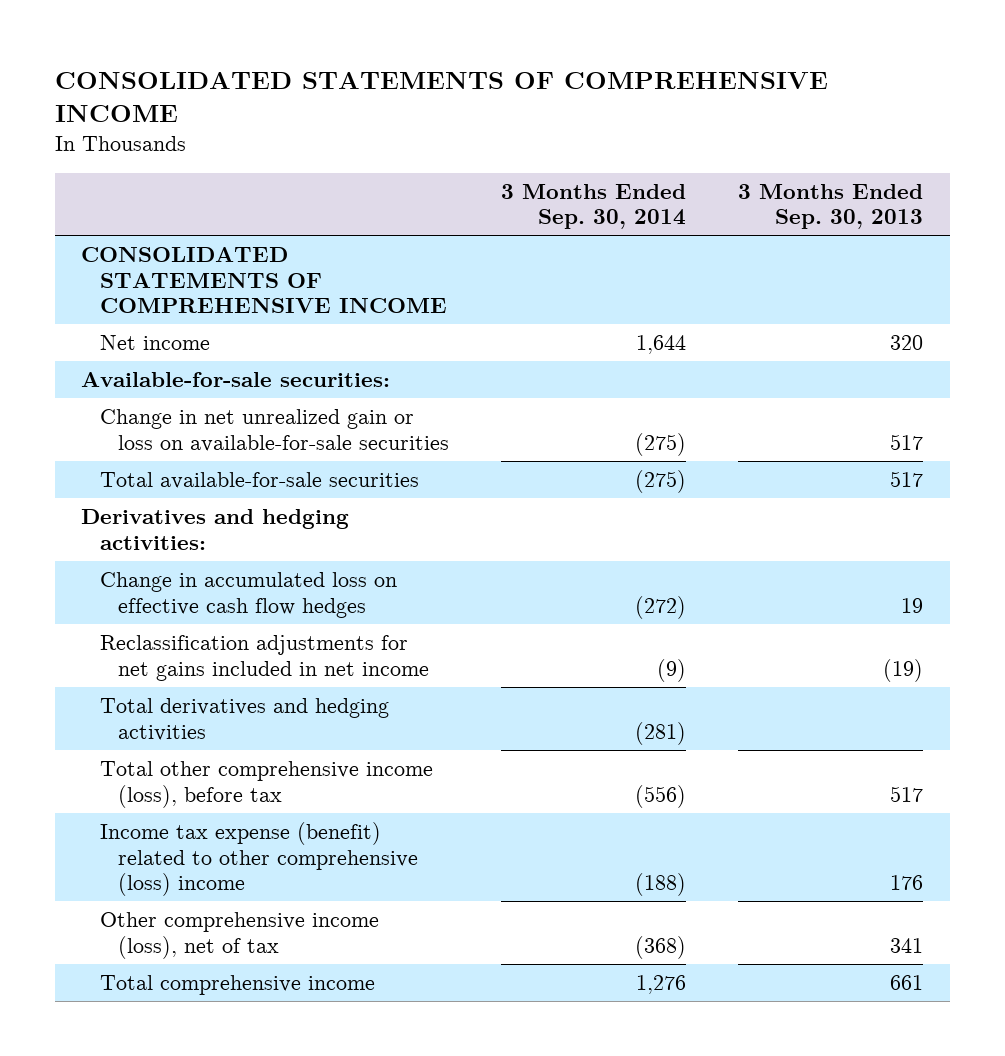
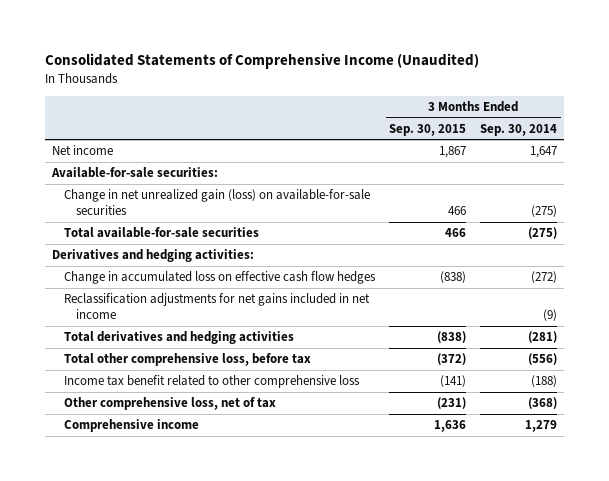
[55,71,829,123] CONSOLIDATED STATEMENTS OF COMPREHENSIVE INCOME -> [44,53,479,70] Consolidated Statements of Comprehensive Income (Unaudited)
[738,183,924,230] 3 Months Ended Sep. 30, 2013 -> none
none -> [389,123,467,136] Sep. 30, 2015
[81,247,447,313] CONSOLIDATED STATEMENTS OF COMPREHENSIVE INCOME -> none
[636,335,687,355] 1,644 -> [530,146,558,159] 1,647
[99,409,449,452] Change in net unrealized gain or loss on available-for-sale securities -> [63,189,370,216] Change in net unrealized gain (loss) on available-for-sale securities
[99,761,433,808] Total other comprehensive income (loss), before tax -> [63,353,311,367] Total other comprehensive loss, before tax
[99,822,418,896] Income tax expense (benefit) related to other comprehensive (loss) income -> [63,375,360,389] Income tax benefit related to other comprehensive loss
[99,912,379,959] Other comprehensive income (loss), net of tax -> [63,397,276,411] Other comprehensive loss, net of tax
[99,975,375,996] Total comprehensive income -> [63,419,199,433] Comprehensive income
[636,975,687,995] 1,276 -> [525,420,558,433] 1,279

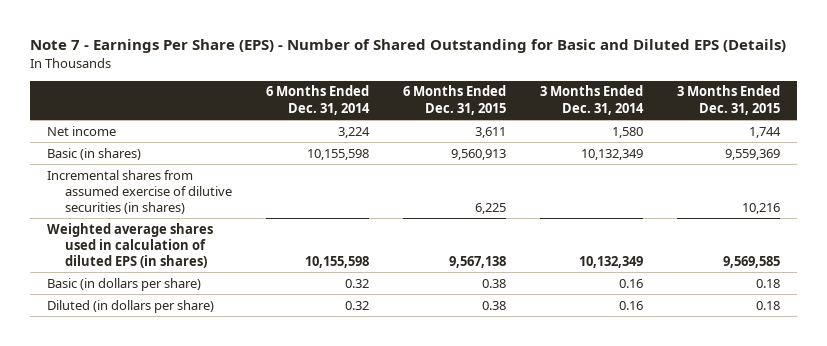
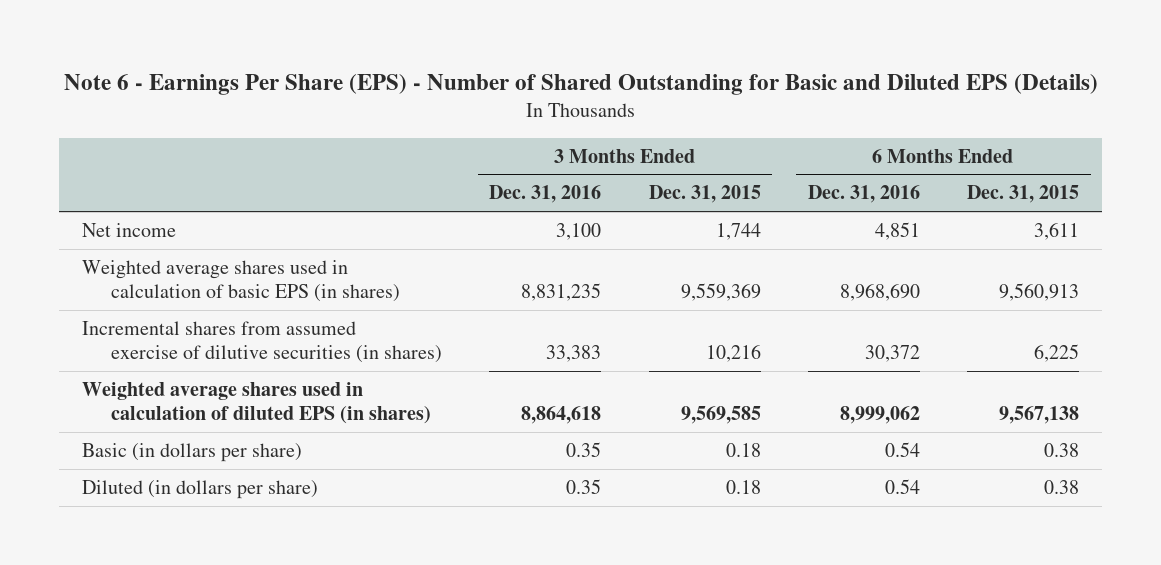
[29,39,786,54] Note 7 - Earnings Per Share (EPS) - Number of Shared Outstanding for Basic and Diluted EPS (Details) -> [63,74,1098,96] Note 6 - Earnings Per Share (EPS) - Number of Shared Outstanding for Basic and Diluted EPS (Details)
[265,85,370,115] 6 Months Ended Dec. 31, 2014 -> none
[539,85,644,115] 3 Months Ended Dec. 31, 2014 -> none
none -> [489,185,602,204] Dec. 31, 2016
none -> [807,185,920,204] Dec. 31, 2016
[46,147,141,160] Basic (in shares) -> [82,260,401,303] Weighted average shares used in calculation of basic EPS (in shares)

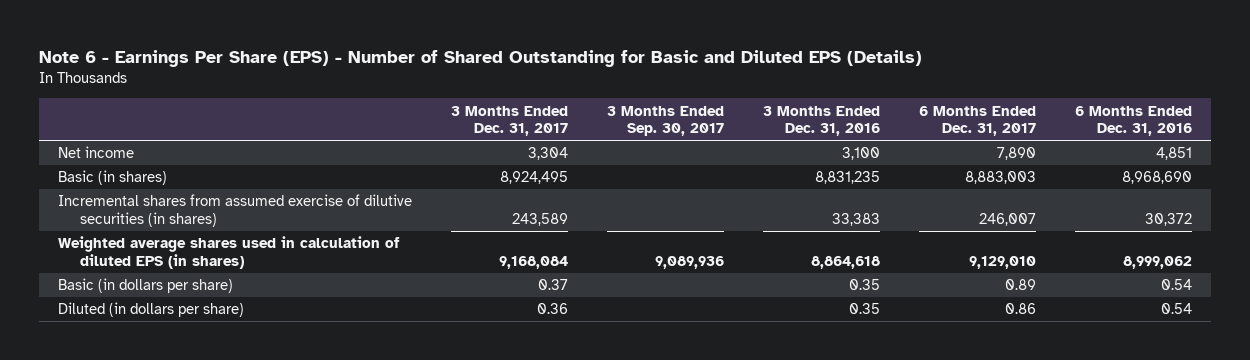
[648,185,761,204] Dec. 31, 2015 -> none
[966,185,1079,204] Dec. 31, 2015 -> none
none -> [451,105,569,137] 3 Months Ended Dec. 31, 2017
none -> [607,105,725,137] 3 Months Ended Sep. 30, 2017
none -> [918,105,1036,137] 6 Months Ended Dec. 31, 2017
[82,260,401,303] Weighted average shares used in calculation of basic EPS (in shares) -> [58,170,168,186] Basic (in shares)

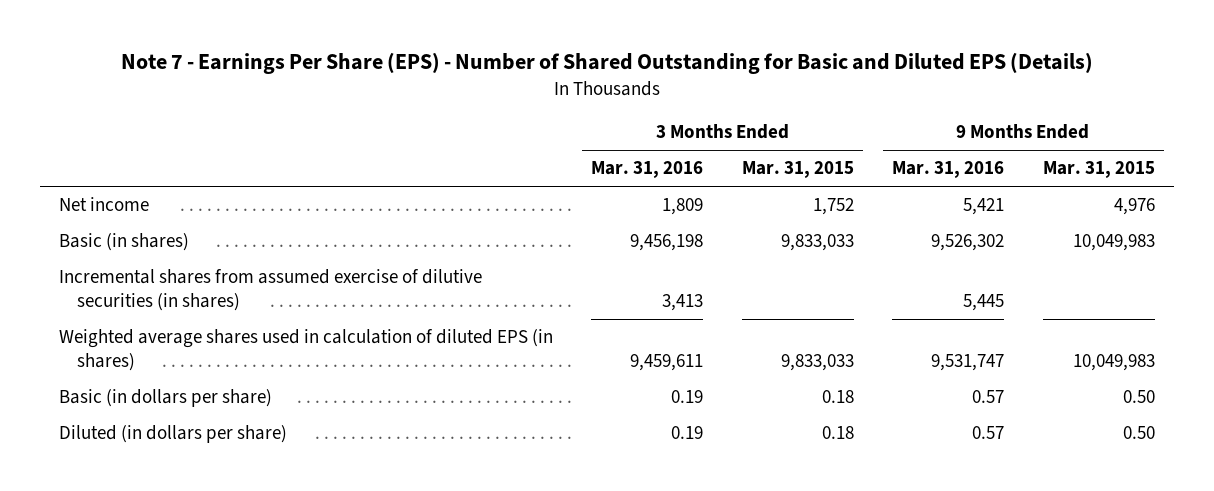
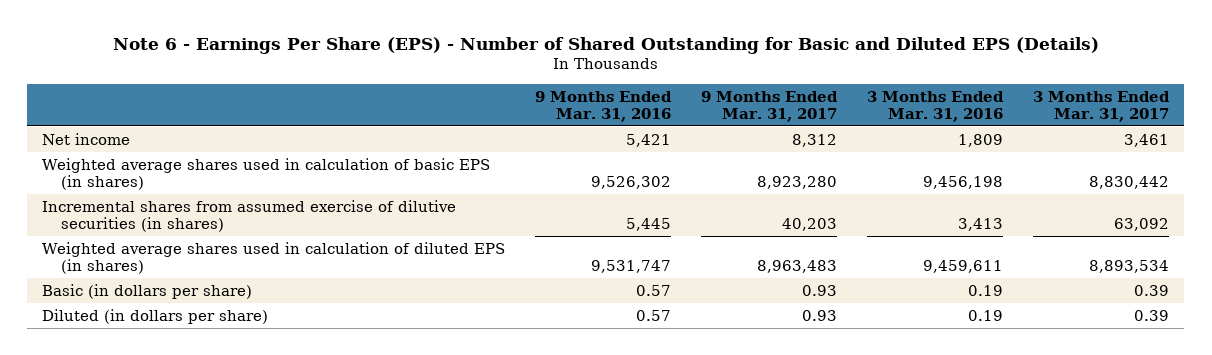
[120,52,1093,75] Note 7 - Earnings Per Share (EPS) - Number of Shared Outstanding for Basic and Diluted EPS (Details) -> [112,36,1099,54] Note 6 - Earnings Per Share (EPS) - Number of Shared Outstanding for Basic and Diluted EPS (Details)
[741,161,854,179] Mar. 31, 2015 -> none
[1042,161,1155,179] Mar. 31, 2015 -> none
none -> [701,90,839,122] 9 Months Ended Mar. 31, 2017
none -> [1033,90,1171,122] 3 Months Ended Mar. 31, 2017
[58,233,189,252] Basic (in shares) -> [42,157,491,190] Weighted average shares used in calculation of basic EPS (in shares)

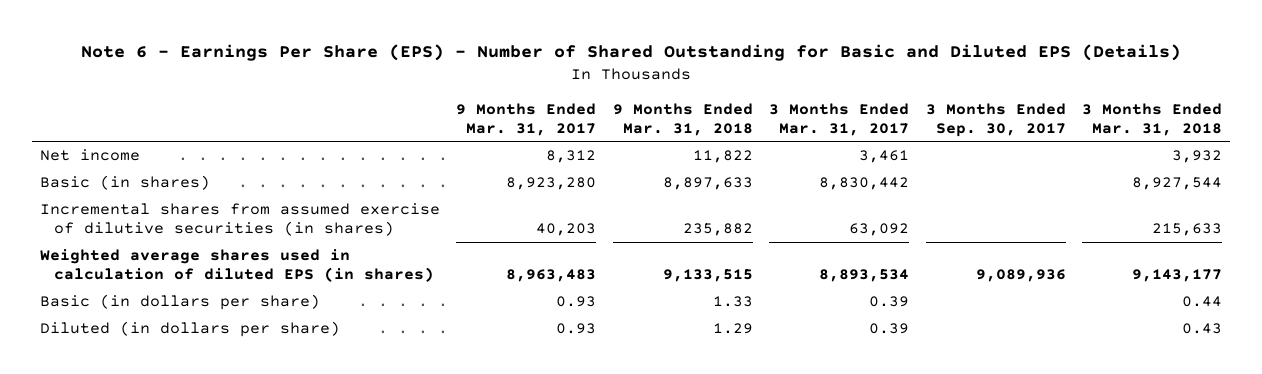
[535,90,673,122] 9 Months Ended Mar. 31, 2016 -> none
[867,90,1005,122] 3 Months Ended Mar. 31, 2016 -> none
none -> [612,102,753,136] 9 Months Ended Mar. 31, 2018
none -> [925,102,1066,137] 3 Months Ended Sep. 30, 2017
none -> [1082,102,1223,136] 3 Months Ended Mar. 31, 2018
[42,157,491,190] Weighted average shares used in calculation of basic EPS (in shares) -> [40,175,211,191] Basic (in shares)

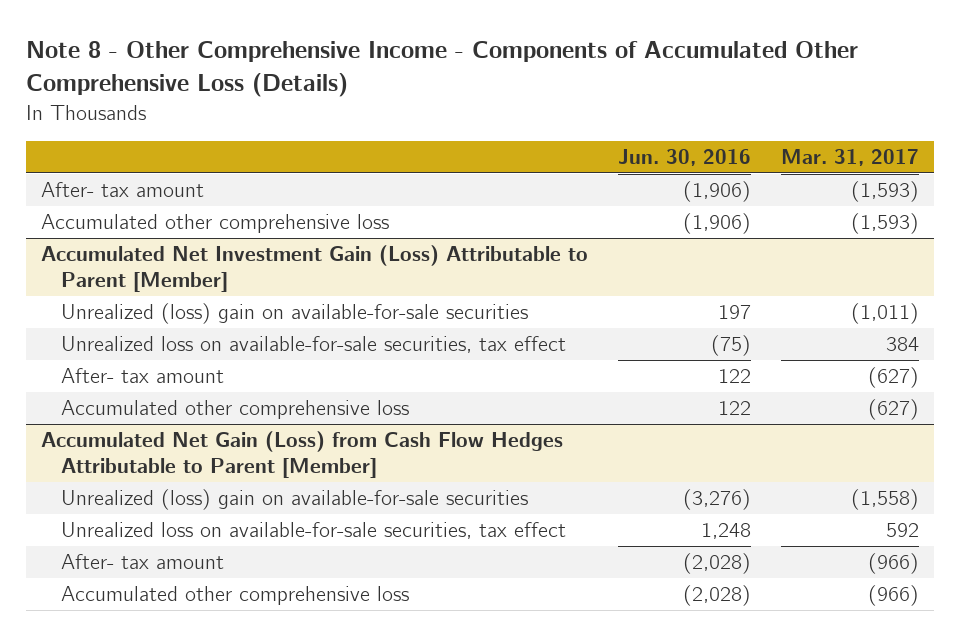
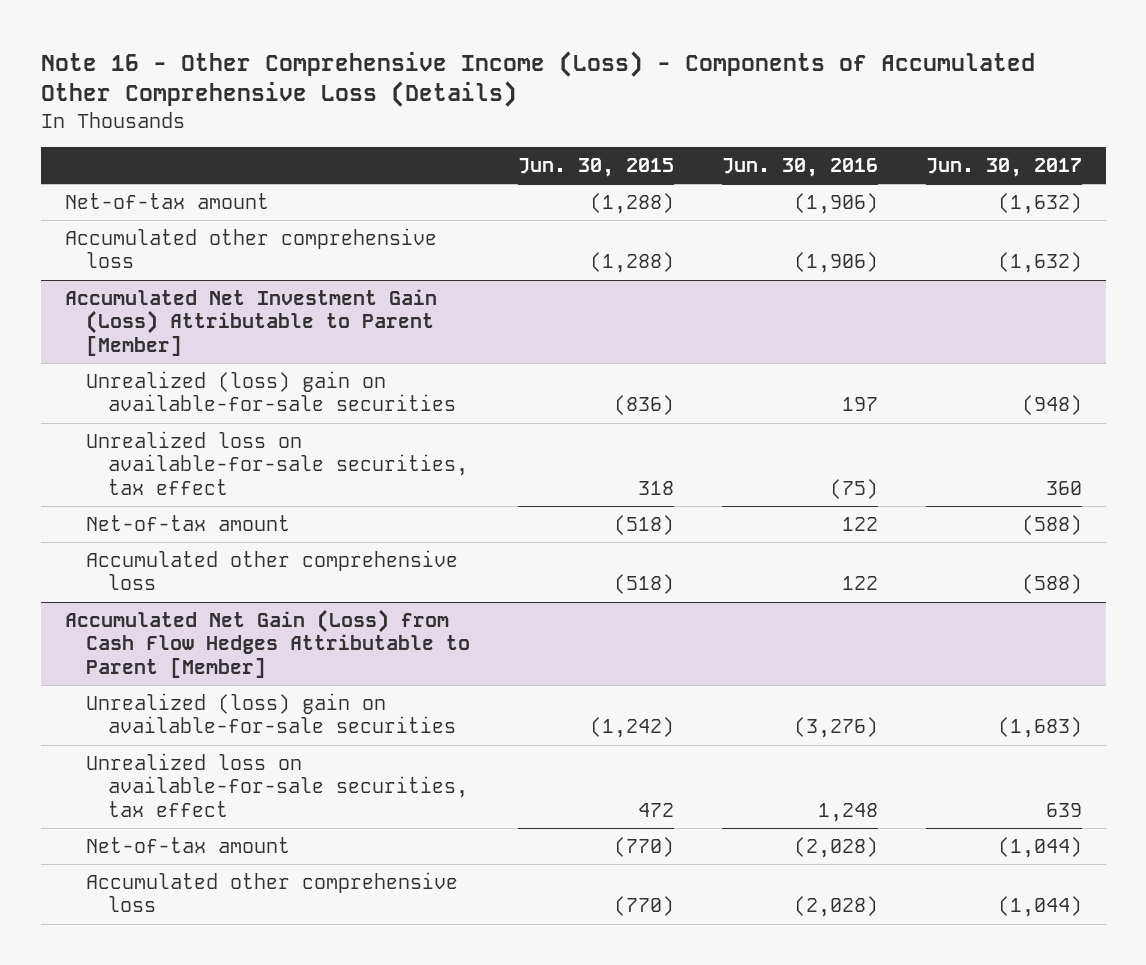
[25,41,858,98] Note 8 - Other Comprehensive Income - Components of Accumulated Other Comprehensive Loss (Details) -> [40,51,1035,108] Note 16 - Other Comprehensive Income (Loss) - Components of Accumulated Other Comprehensive Loss (Details)
[780,149,919,167] Mar. 31, 2017 -> none
none -> [518,157,675,177] Jun. 30, 2015
none -> [925,157,1082,177] Jun. 30, 2017
[40,182,204,198] After- tax amount -> [64,192,269,209] Net-of-tax amount
[61,368,225,384] After- tax amount -> [86,514,291,531] Net-of-tax amount
[61,554,225,570] After- tax amount -> [86,836,291,853] Net-of-tax amount

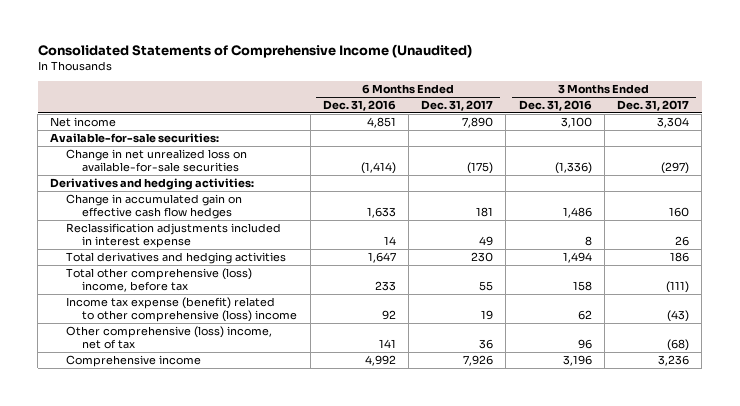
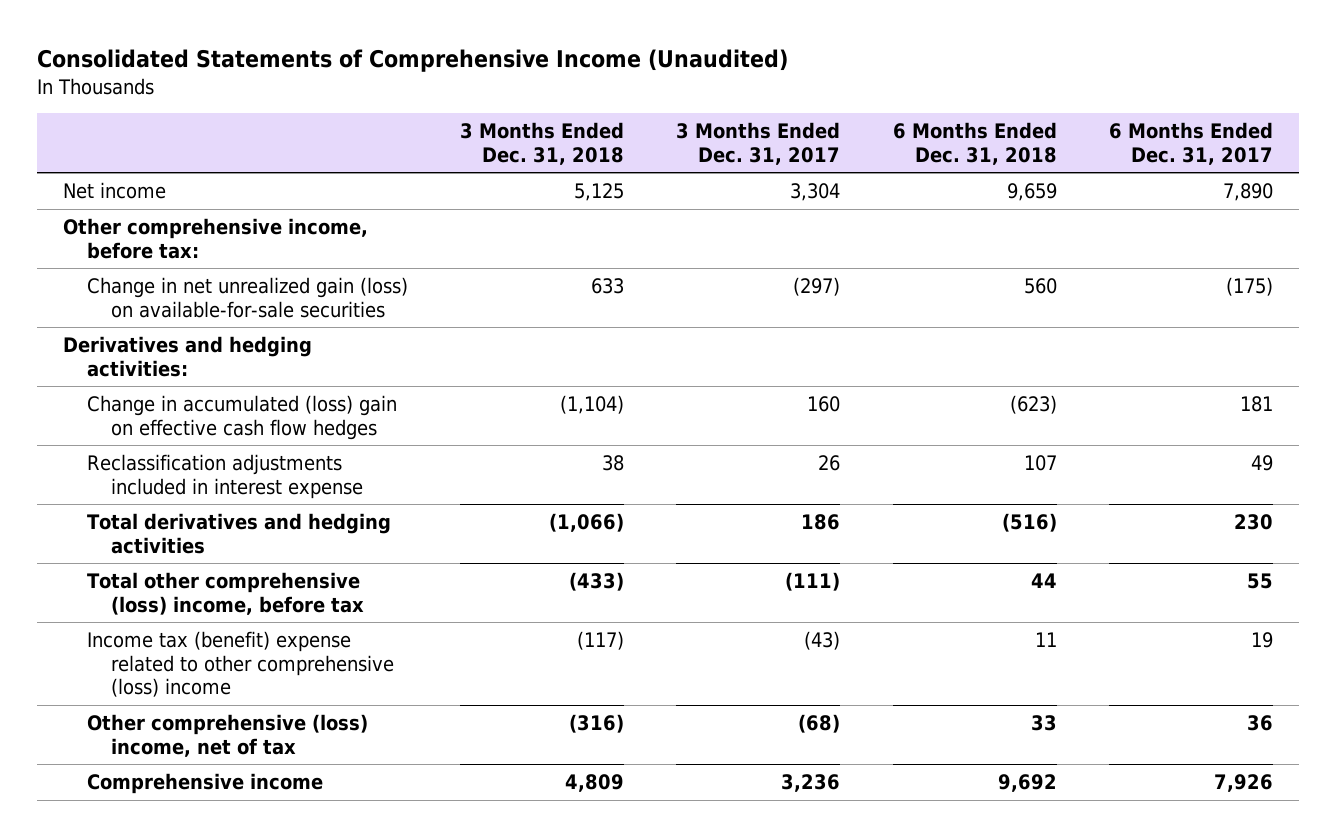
[322,100,396,112] Dec. 31, 2016 -> none
[518,100,592,112] Dec. 31, 2016 -> none
none -> [460,122,625,165] 3 Months Ended Dec. 31, 2018
none -> [892,122,1057,165] 6 Months Ended Dec. 31, 2018
[50,132,220,143] Available-for-sale securities: -> none
none -> [63,217,369,259] Other comprehensive income, before tax:
[66,148,248,173] Change in net unrealized loss on available-for-sale securities -> [87,276,409,318] Change in net unrealized gain (loss) on available-for-sale securities
[66,193,243,220] Change in accumulated gain on effective cash flow hedges -> [87,394,398,440] Change in accumulated (loss) gain on effective cash flow hedges
[66,296,298,323] Income tax expense (benefit) related to other comprehensive (loss) income -> [87,630,394,698] Income tax (benefit) expense related to other comprehensive (loss) income

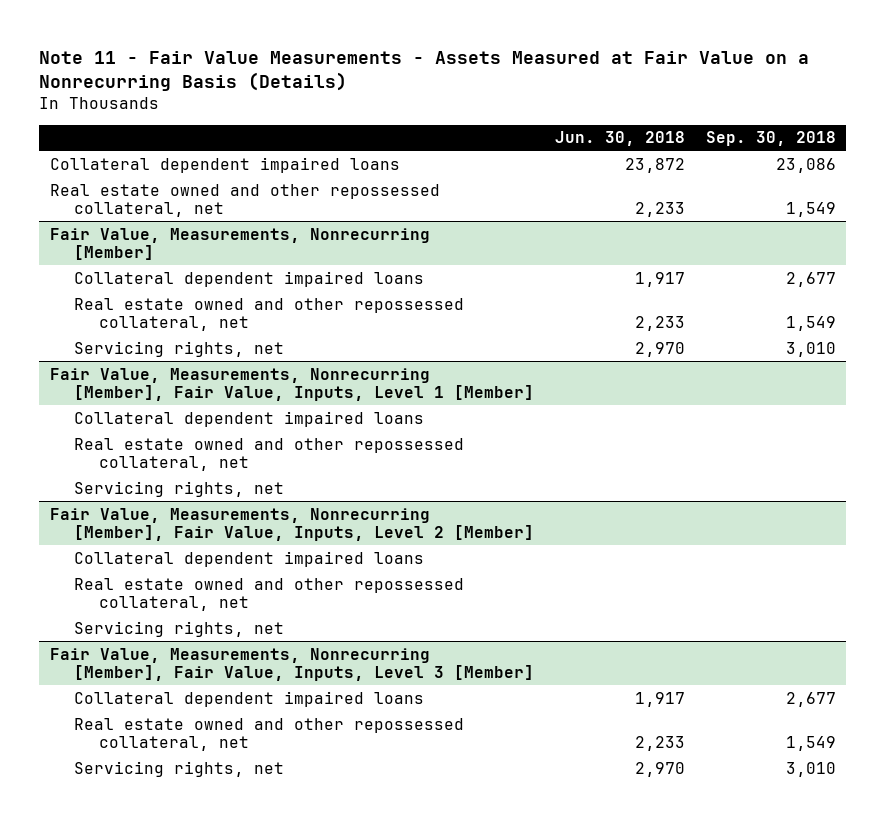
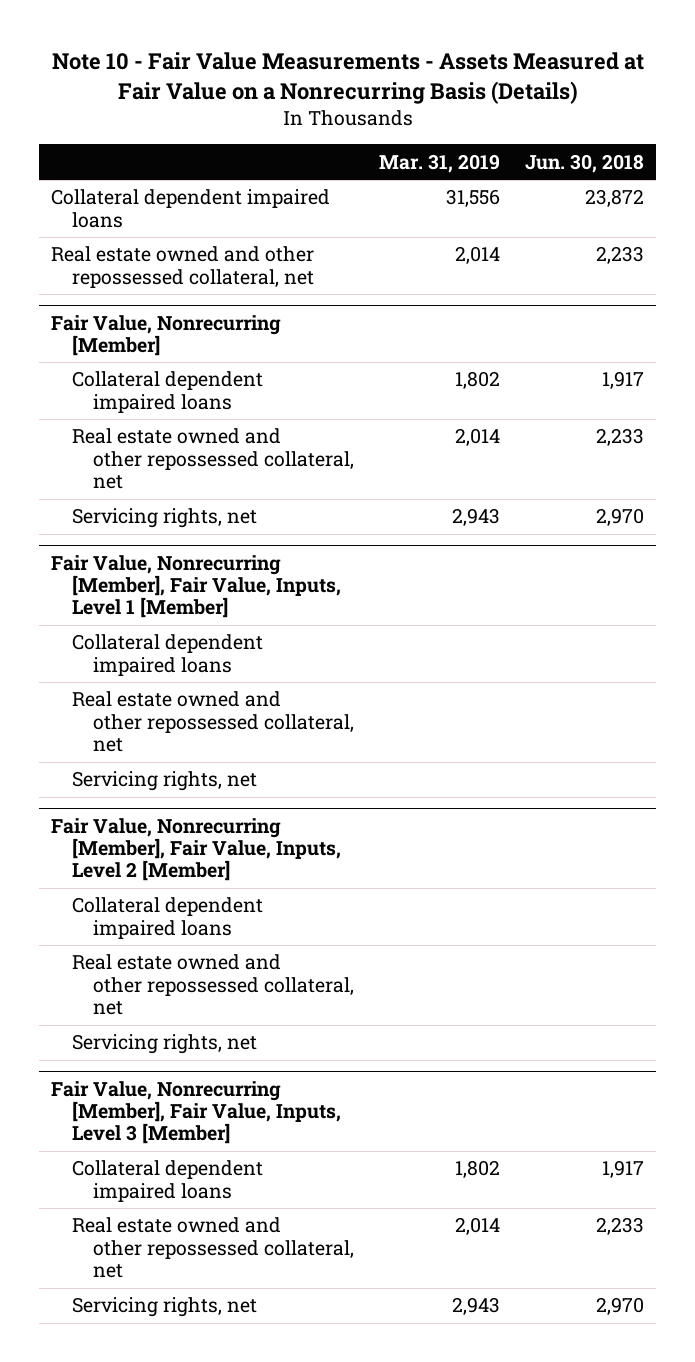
[39,50,810,91] Note 11 - Fair Value Measurements - Assets Measured at Fair Value on a Nonrecurring Basis (Details) -> [51,52,644,105] Note 10 - Fair Value Measurements - Assets Measured at Fair Value on a Nonrecurring Basis (Details)
[705,131,836,147] Sep. 30, 2018 -> none
none -> [378,153,500,173] Mar. 31, 2019
[49,227,430,260] Fair Value, Measurements, Nonrecurring [Member] -> [51,314,282,357] Fair Value, Nonrecurring [Member]
[49,367,535,401] Fair Value, Measurements, Nonrecurring [Member], Fair Value, Inputs, Level 1 [Member] -> [51,554,342,619] Fair Value, Nonrecurring [Member], Fair Value, Inputs, Level 1 [Member]
[49,507,535,541] Fair Value, Measurements, Nonrecurring [Member], Fair Value, Inputs, Level 2 [Member] -> [51,817,342,882] Fair Value, Nonrecurring [Member], Fair Value, Inputs, Level 2 [Member]
[49,647,535,681] Fair Value, Measurements, Nonrecurring [Member], Fair Value, Inputs, Level 3 [Member] -> [51,1080,342,1145] Fair Value, Nonrecurring [Member], Fair Value, Inputs, Level 3 [Member]

